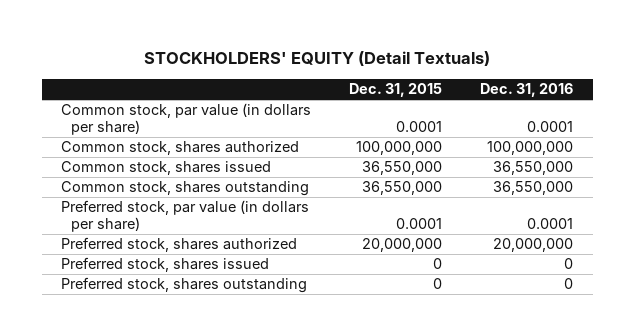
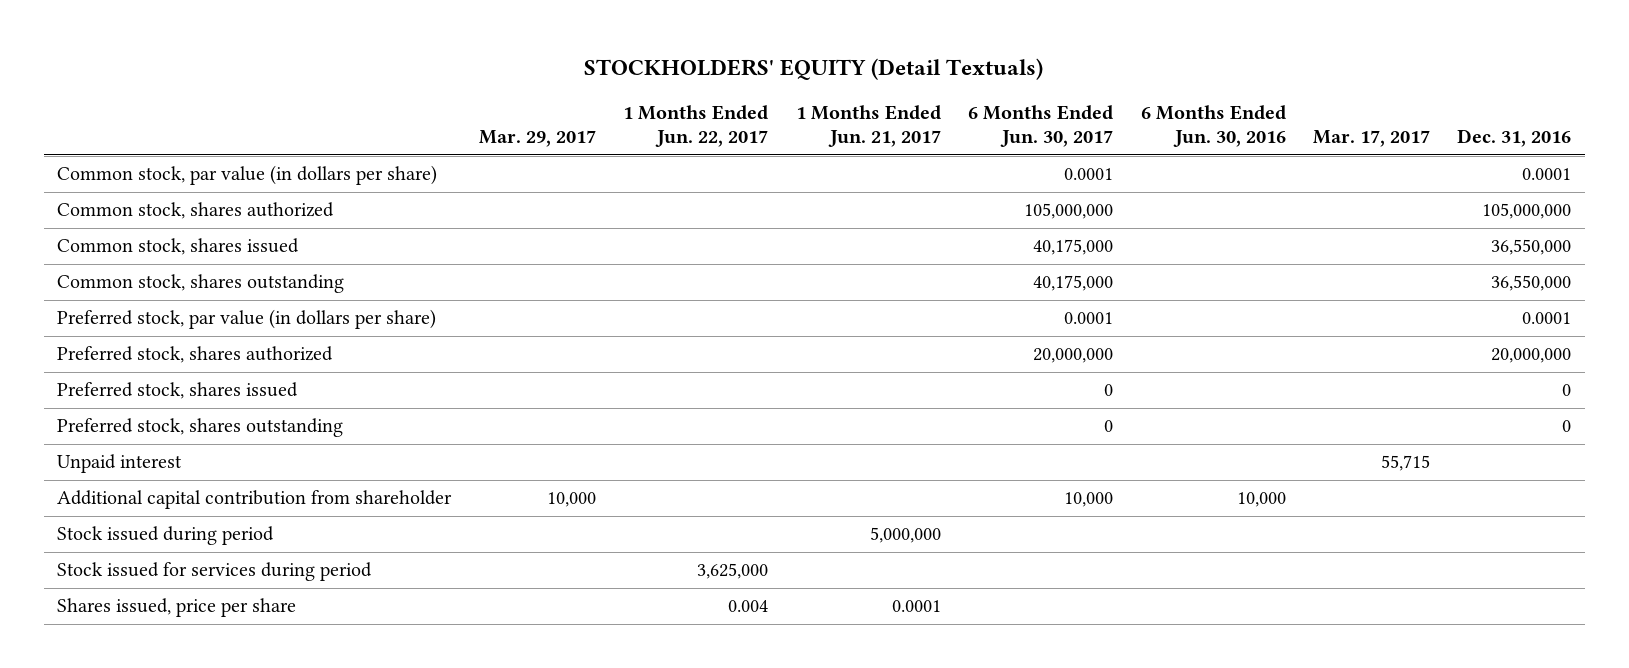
[349,83,443,98] Dec. 31, 2015 -> none
none -> [478,130,596,148] Mar. 29, 2017
none -> [623,105,769,148] 1 Months Ended Jun. 22, 2017
none -> [795,105,941,148] 1 Months Ended Jun. 21, 2017
none -> [968,105,1114,148] 6 Months Ended Jun. 30, 2017
none -> [1140,105,1286,148] 6 Months Ended Jun. 30, 2016
none -> [1312,130,1430,148] Mar. 17, 2017
[487,141,574,156] 100,000,000 -> [1482,203,1572,220] 105,000,000
none -> [57,454,183,474] Unpaid interest
none -> [57,490,453,510] Additional capital contribution from shareholder
none -> [57,526,275,546] Stock issued during period
none -> [57,562,373,582] Stock issued for services during period
none -> [57,598,297,618] Shares issued, price per share

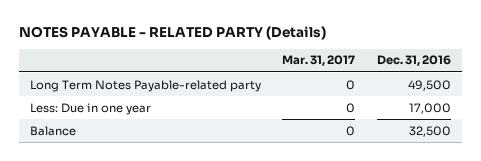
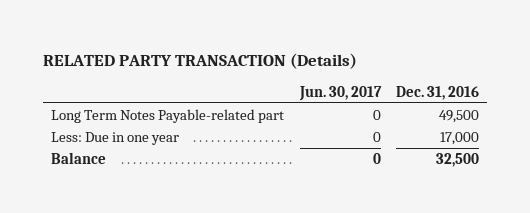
[19,26,327,41] NOTES PAYABLE - RELATED PARTY (Details) -> [42,53,357,70] RELATED PARTY TRANSACTION (Details)
[282,55,356,67] Mar. 31, 2017 -> none
none -> [298,85,382,101] Jun. 30, 2017
[29,79,261,92] Long Term Notes Payable-related party -> [50,108,284,123] Long Term Notes Payable-related part

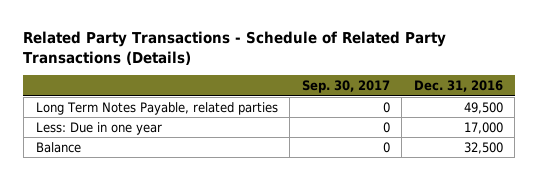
[42,53,357,70] RELATED PARTY TRANSACTION (Details) -> [23,31,447,65] Related Party Transactions - Schedule of Related Party Transactions (Details)
[298,85,382,101] Jun. 30, 2017 -> none
none -> [301,80,390,94] Sep. 30, 2017
[50,108,284,123] Long Term Notes Payable-related part -> [35,101,278,115] Long Term Notes Payable, related parties

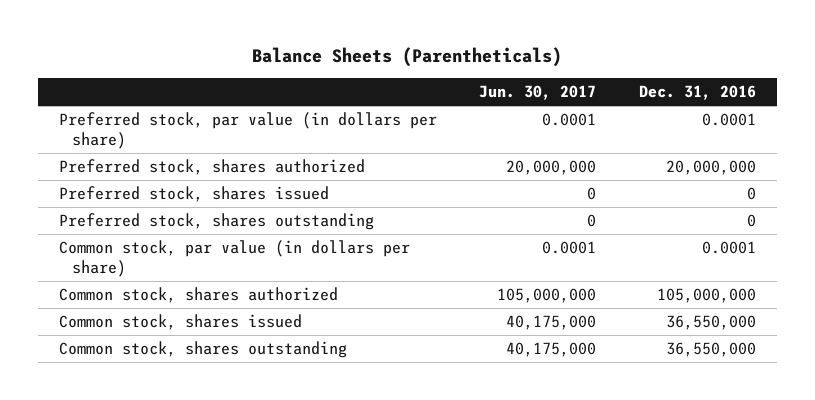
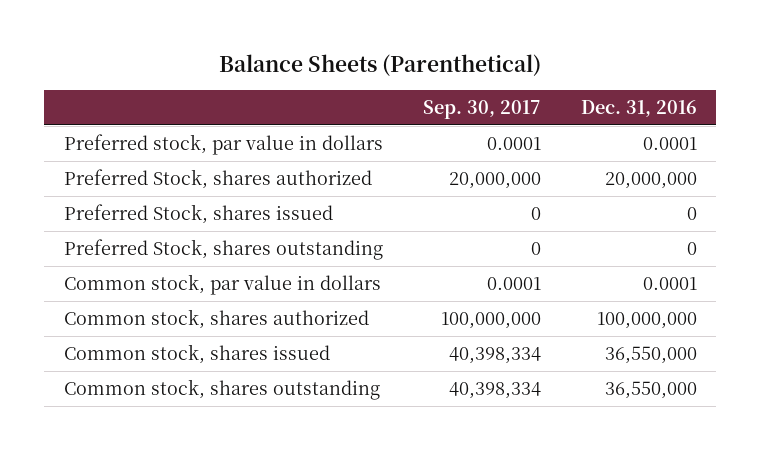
[252,47,563,68] Balance Sheets (Parentheticals) -> [219,54,542,77] Balance Sheets (Parenthetical)
[479,85,597,101] Jun. 30, 2017 -> none
none -> [422,100,541,120] Sep. 30, 2017
[58,112,437,150] Preferred stock, par value (in dollars per share) -> [64,133,384,155] Preferred stock, par value in dollars
[58,159,365,176] Preferred stock, shares authorized -> [64,168,373,189] Preferred Stock, shares authorized
[58,186,329,203] Preferred stock, shares issued -> [64,203,334,224] Preferred Stock, shares issued
[58,213,374,231] Preferred stock, shares outstanding -> [64,238,384,260] Preferred Stock, shares outstanding
[58,240,410,278] Common stock, par value (in dollars per share) -> [64,273,382,295] Common stock, par value in dollars
[656,288,756,304] 105,000,000 -> [596,311,697,329] 100,000,000

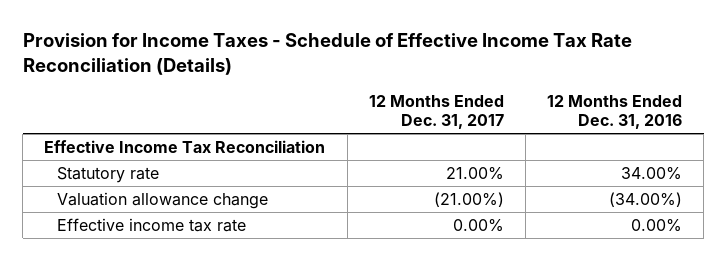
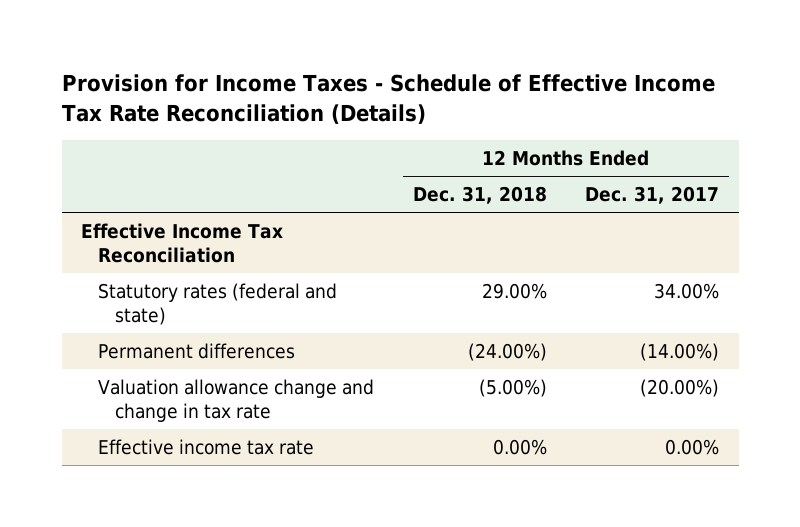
[547,94,683,130] 12 Months Ended Dec. 31, 2016 -> none
none -> [412,186,547,205] Dec. 31, 2018
[56,166,159,183] Statutory rate -> none
none -> [98,282,338,325] Statutory rates (federal and state)
none -> [98,342,296,359] Permanent differences
[56,191,268,209] Valuation allowance change -> [98,378,375,422] Valuation allowance change and change in tax rate
[433,191,504,207] (21.00%) -> [640,378,720,397] (20.00%)

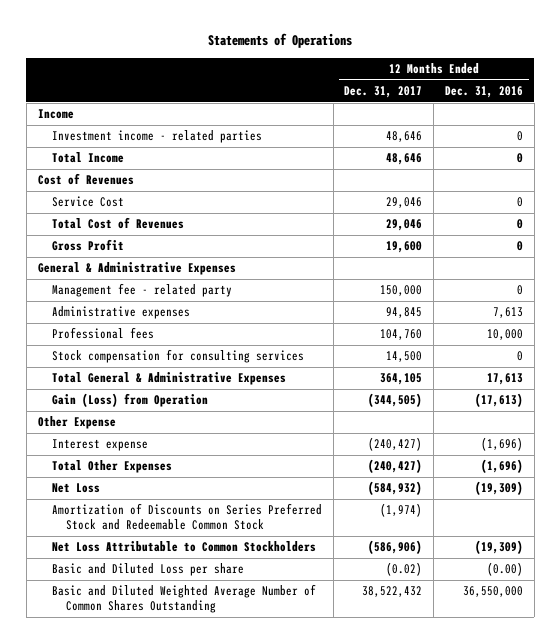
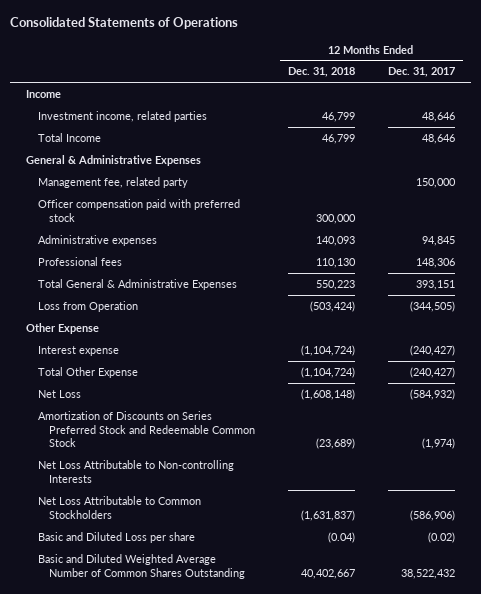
[208,33,353,49] Statements of Operations -> [10,17,239,30] Consolidated Statements of Operations
[444,86,523,99] Dec. 31, 2016 -> none
none -> [287,67,355,78] Dec. 31, 2018
[51,130,262,144] Investment income - related parties -> [37,110,207,122] Investment income, related parties
[37,173,134,186] Cost of Revenues -> none
[51,196,124,208] Service Cost -> none
[51,217,184,230] Total Cost of Revenues -> none
[51,239,124,252] Gross Profit -> none
[51,283,232,298] Management fee - related party -> [37,176,188,188] Management fee, related party
none -> [37,198,240,222] Officer compensation paid with preferred stock
[51,349,304,364] Stock compensation for consulting services -> none
[380,329,423,341] 104,760 -> [415,257,455,268] 148,306
[380,373,423,386] 364,105 -> [415,279,455,290] 393,151
[51,393,208,408] Gain (Loss) from Operation -> [37,300,138,312] Loss from Operation
[51,460,172,474] Total Other Expenses -> [37,366,138,378] Total Other Expense
none -> [37,459,234,483] Net Loss Attributable to Non-controlling Interests

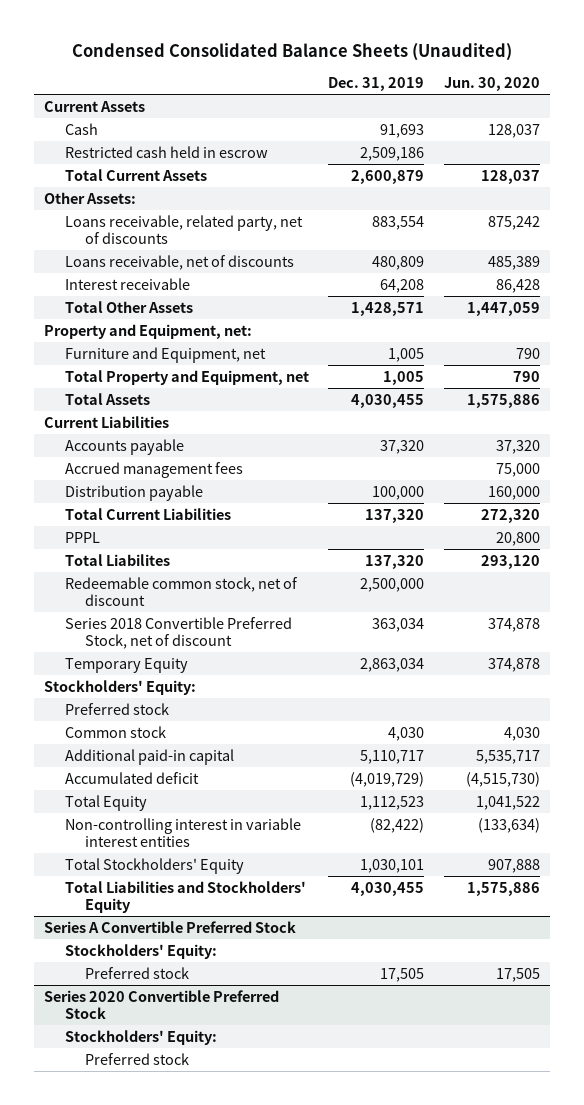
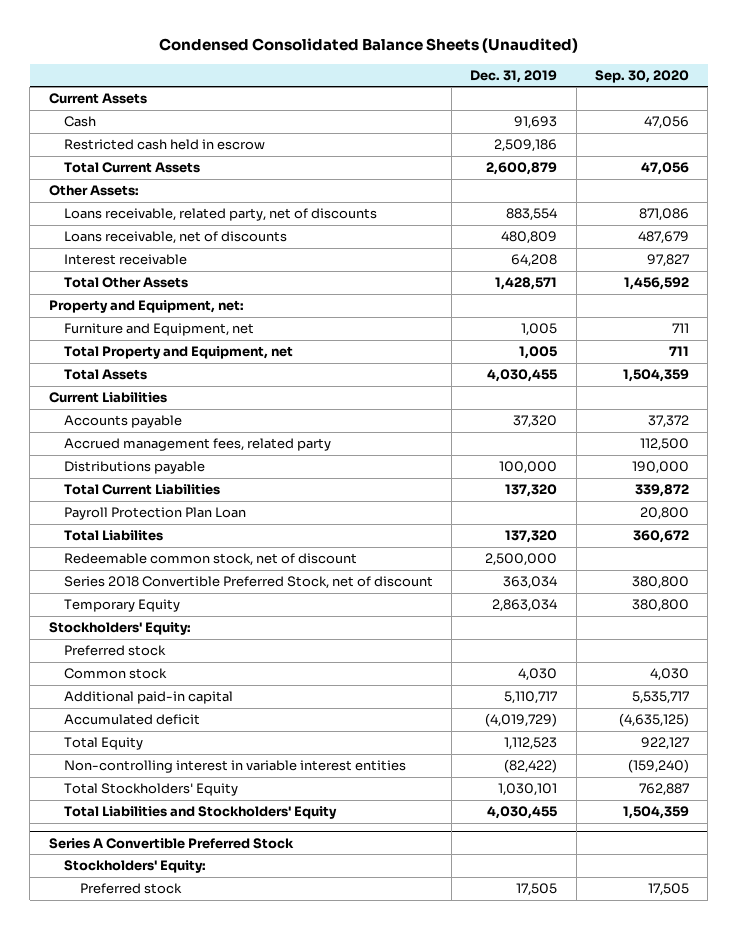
[443,76,540,91] Jun. 30, 2020 -> none
none -> [594,69,689,83] Sep. 30, 2020
[64,461,243,478] Accrued management fees -> [64,438,332,452] Accrued management fees, related party
[64,484,203,501] Distribution payable -> [64,461,206,475] Distributions payable
[64,531,100,543] PPPL -> [64,507,247,521] Payroll Protection Plan Loan
[44,989,280,1019] Series 2020 Convertible Preferred Stock -> none
[64,1029,217,1045] Stockholders' Equity: -> none
[85,1052,190,1065] Preferred stock -> none

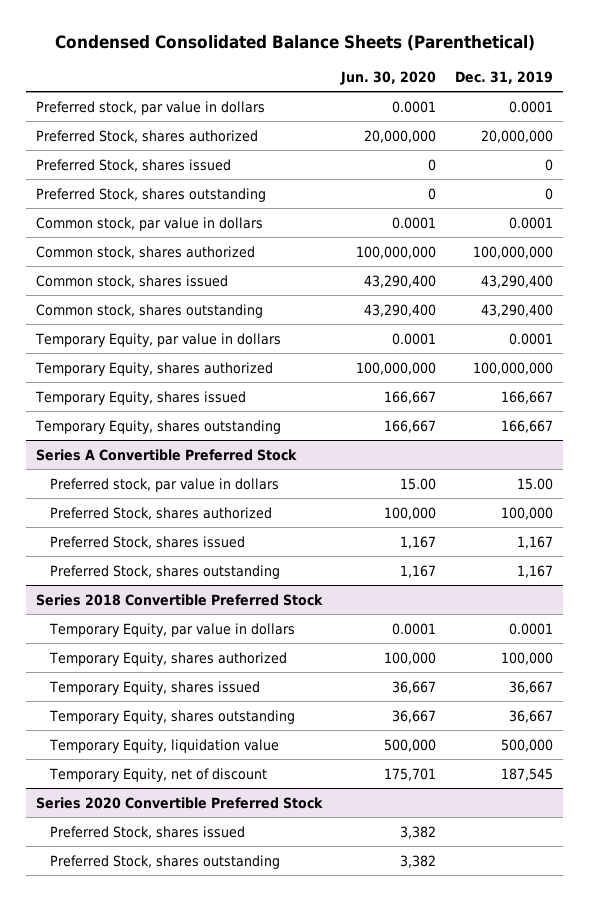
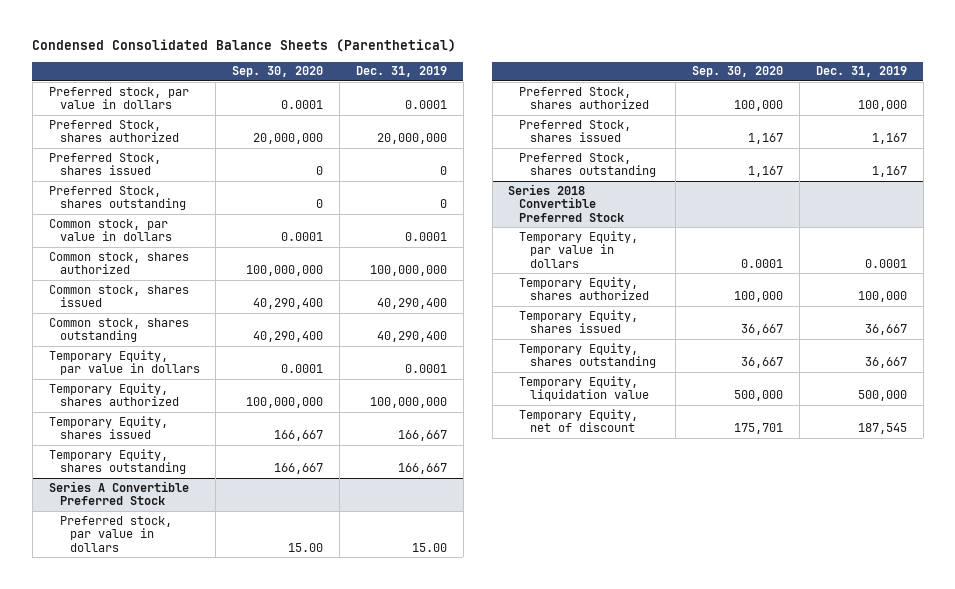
[340,70,437,85] Jun. 30, 2020 -> none
none -> [232,66,324,78] Sep. 30, 2020
[481,274,554,288] 43,290,400 -> [376,298,447,310] 40,290,400
[481,303,554,317] 43,290,400 -> [376,331,447,343] 40,290,400
[35,796,323,809] Series 2020 Convertible Preferred Stock -> none
[49,825,245,839] Preferred Stock, shares issued -> none
[49,854,280,869] Preferred Stock, shares outstanding -> none

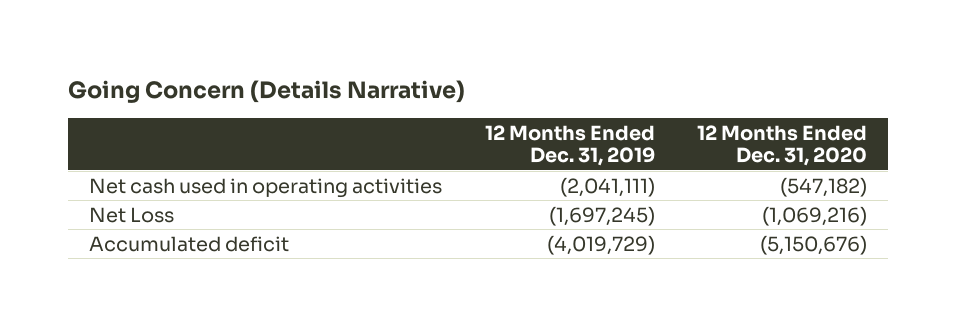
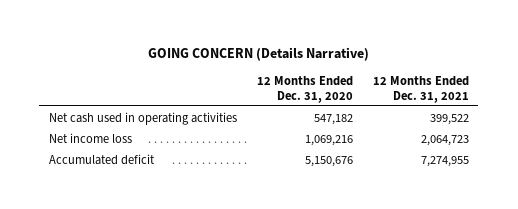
[68,80,466,104] Going Concern (Details Narrative) -> [147,47,369,62] GOING CONCERN (Details Narrative)
[484,124,655,167] 12 Months Ended Dec. 31, 2019 -> none
none -> [372,76,469,103] 12 Months Ended Dec. 31, 2021
[779,176,867,197] (547,182) -> [313,113,353,125] 547,182
[89,206,175,223] Net Loss -> [49,132,133,143] Net income loss
[761,205,867,226] (1,069,216) -> [304,134,353,146] 1,069,216
[759,234,867,255] (5,150,676) -> [304,155,353,167] 5,150,676

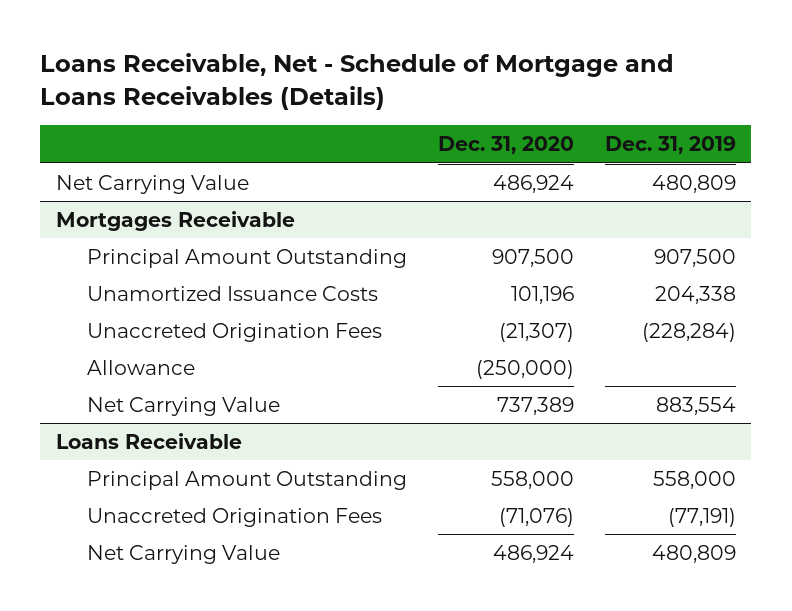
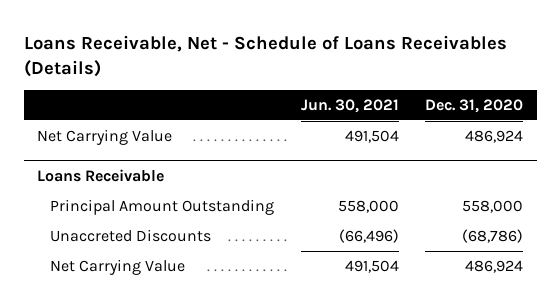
[40,53,675,110] Loans Receivable, Net - Schedule of Mortgage and Loans Receivables (Details) -> [23,34,507,77] Loans Receivable, Net - Schedule of Loans Receivables (Details)
[604,136,736,155] Dec. 31, 2019 -> none
none -> [300,98,399,113] Jun. 30, 2021
[55,210,295,231] Mortgages Receivable -> none
[87,248,408,268] Principal Amount Outstanding -> none
[87,285,379,301] Unamortized Issuance Costs -> none
[87,322,383,342] Unaccreted Origination Fees -> none
[87,359,196,375] Allowance -> none
[87,396,281,416] Net Carrying Value -> none
[87,507,383,527] Unaccreted Origination Fees -> [49,228,211,242] Unaccreted Discounts
[499,507,575,527] (71,076) -> [462,228,524,243] (68,786)

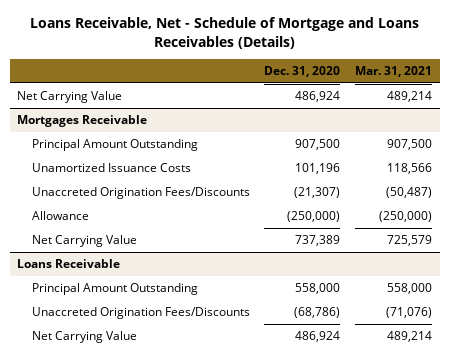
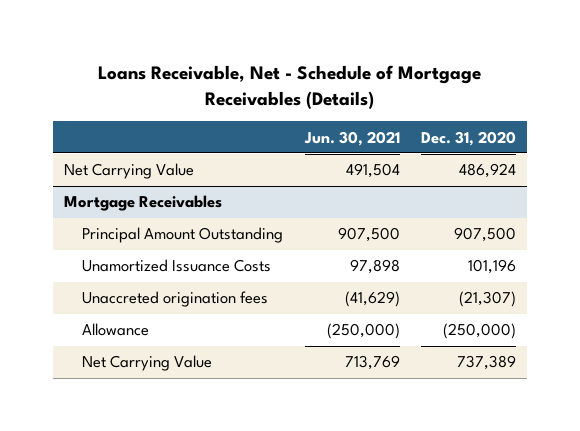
[29,17,419,49] Loans Receivable, Net - Schedule of Mortgage and Loans Receivables (Details) -> [97,65,481,109] Loans Receivable, Net - Schedule of Mortgage Receivables (Details)
[355,66,433,78] Mar. 31, 2021 -> none
none -> [303,130,400,146] Jun. 30, 2021
[17,115,148,128] Mortgages Receivable -> [63,195,222,212] Mortgage Receivables
[31,187,250,200] Unaccreted Origination Fees/Discounts -> [82,291,269,308] Unaccreted origination fees
[17,259,121,269] Loans Receivable -> none
[31,283,198,296] Principal Amount Outstanding -> none
[31,307,250,320] Unaccreted Origination Fees/Discounts -> none
[31,331,137,344] Net Carrying Value -> none

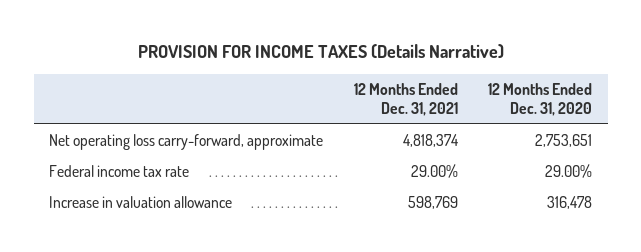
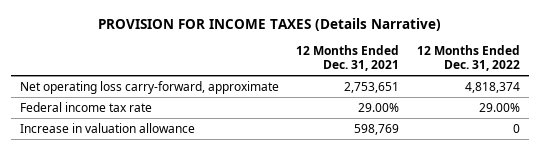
[488,82,593,116] 12 Months Ended Dec. 31, 2020 -> none
none -> [417,45,521,72] 12 Months Ended Dec. 31, 2022
[402,134,459,148] 4,818,374 -> [344,81,400,93] 2,753,651

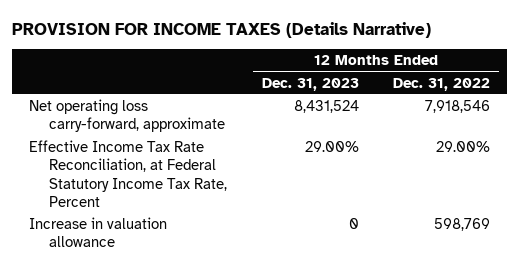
[296,45,400,72] 12 Months Ended Dec. 31, 2021 -> none
none -> [261,77,359,91] Dec. 31, 2023
[465,81,521,93] 4,818,374 -> [425,100,491,114] 7,918,546
[19,101,152,112] Federal income tax rate -> [29,140,228,208] Effective Income Tax Rate Reconciliation, at Federal Statutory Income Tax Rate, Percent
[513,123,521,133] 0 -> [434,218,491,232] 598,769

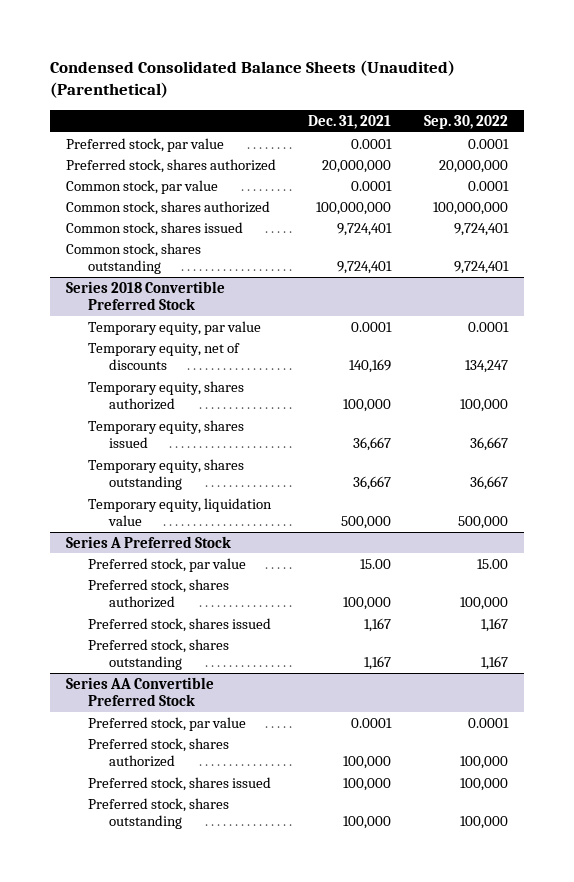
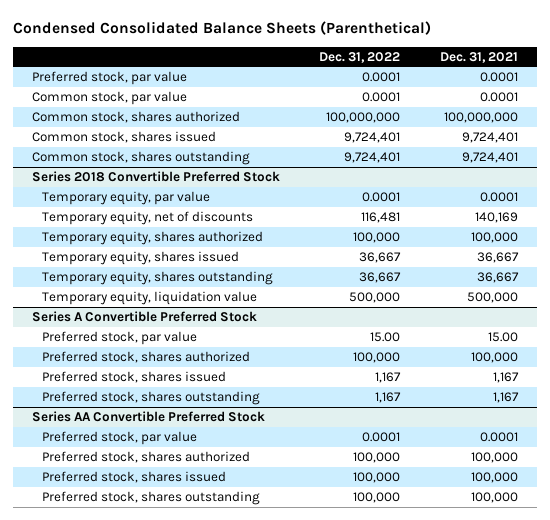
[49,59,455,99] Condensed Consolidated Balance Sheets (Unaudited) (Parenthetical) -> [12,21,431,36] Condensed Consolidated Balance Sheets (Parenthetical)
[423,114,508,129] Sep. 30, 2022 -> none
none -> [319,51,401,63] Dec. 31, 2022
[66,158,277,173] Preferred stock, shares authorized -> none
[66,535,232,548] Series A Preferred Stock -> [32,311,258,323] Series A Convertible Preferred Stock

